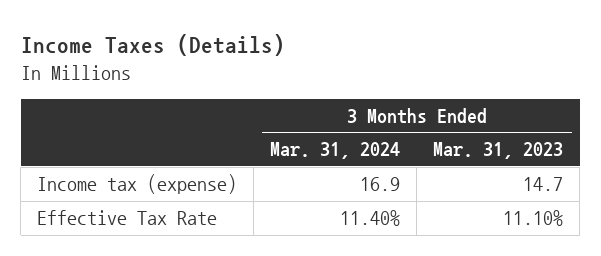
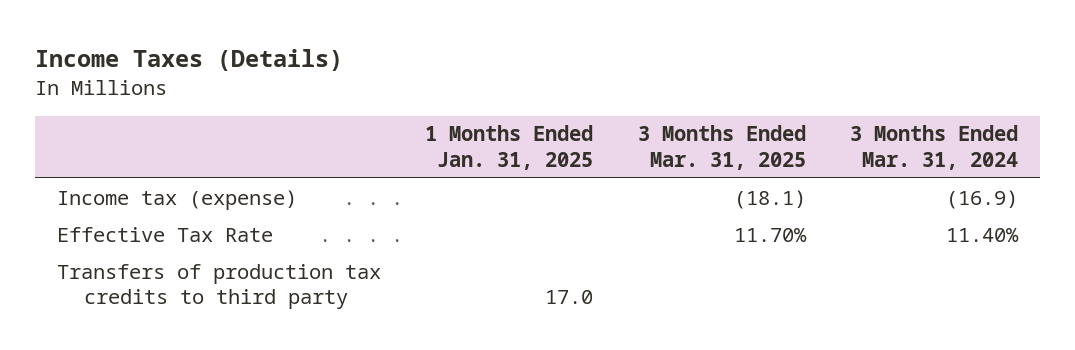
[433,142,564,160] Mar. 31, 2023 -> none
none -> [425,125,594,170] 1 Months Ended Jan. 31, 2025
none -> [637,125,806,170] 3 Months Ended Mar. 31, 2025
[360,177,401,192] 16.9 -> [945,189,1018,209] (16.9)
none -> [57,263,382,310] Transfers of production tax credits to third party

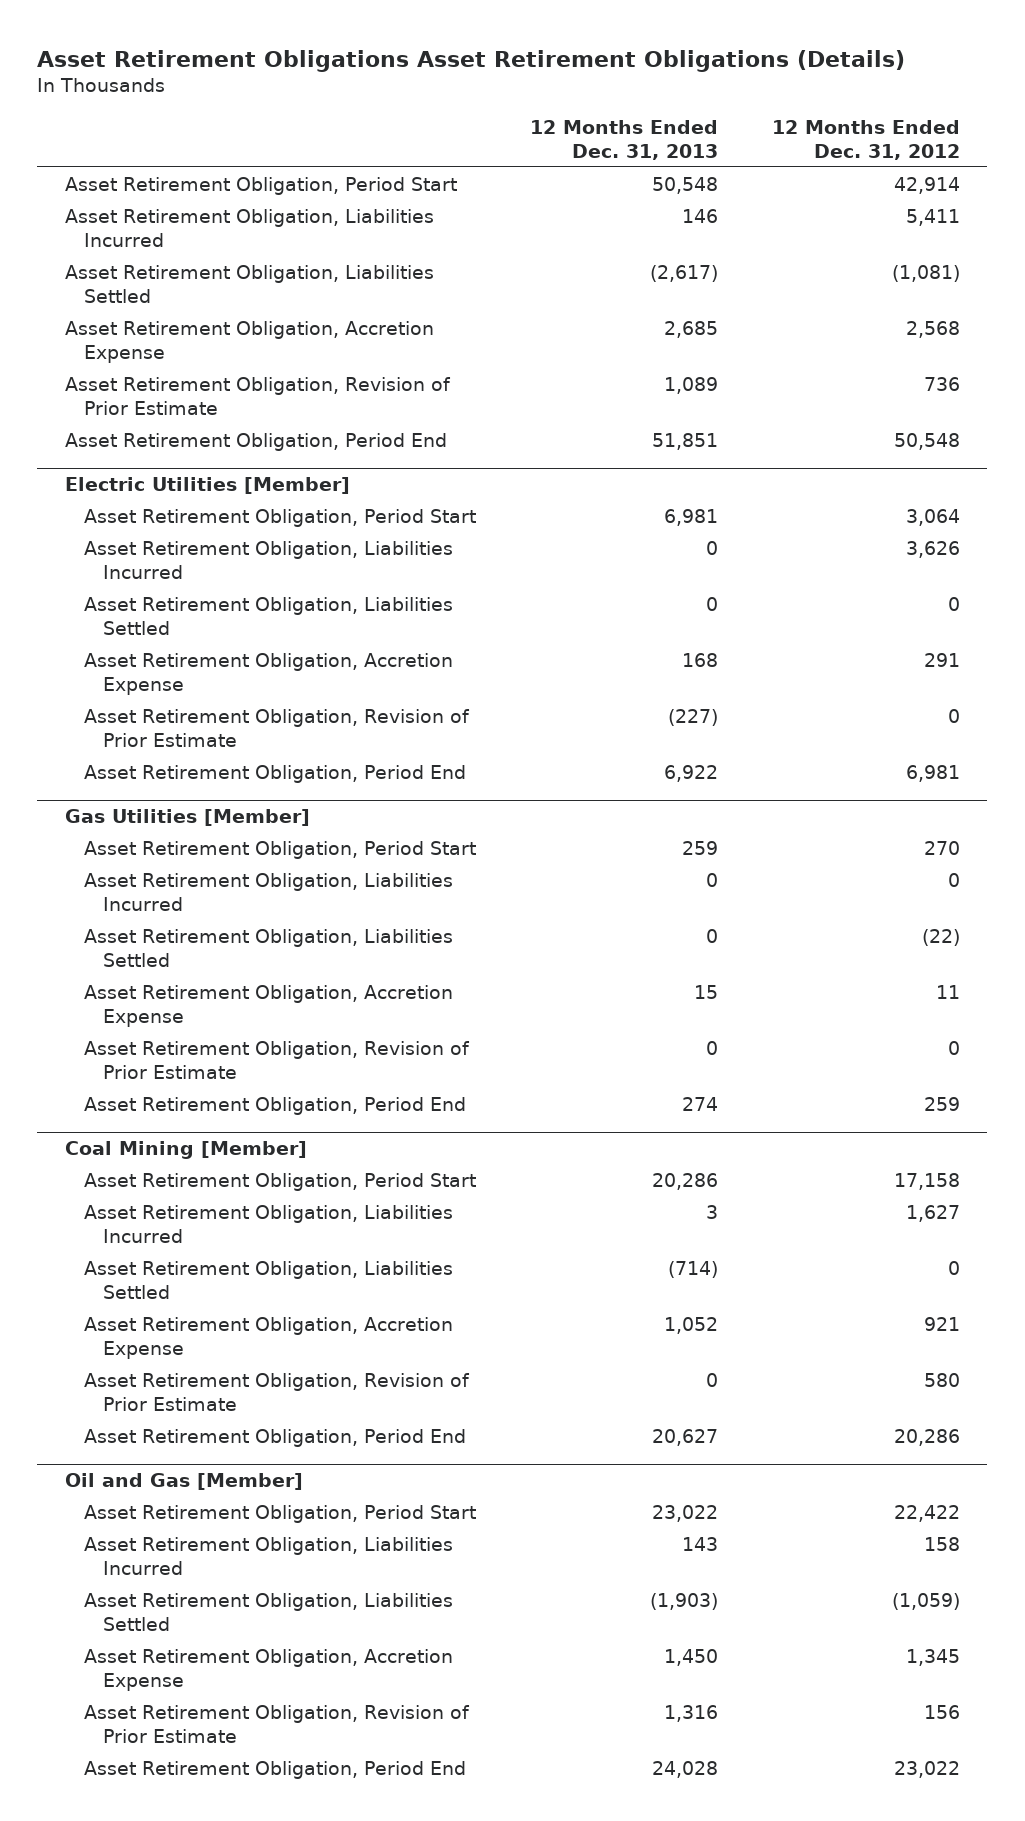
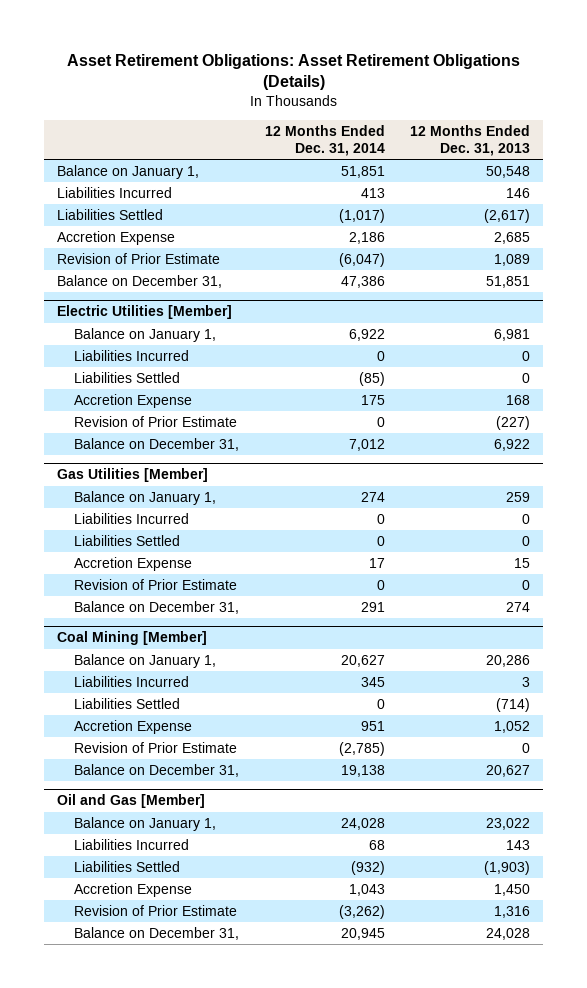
[37,49,906,72] Asset Retirement Obligations Asset Retirement Obligations (Details) -> [66,53,520,91] Asset Retirement Obligations: Asset Retirement Obligations (Details)
[772,119,961,160] 12 Months Ended Dec. 31, 2012 -> none
none -> [264,124,385,156] 12 Months Ended Dec. 31, 2014
[64,176,457,195] Asset Retirement Obligation, Period Start -> [57,164,200,179] Balance on January 1,
[64,208,434,248] Asset Retirement Obligation, Liabilities Incurred -> [57,186,173,198] Liabilities Incurred
[64,264,434,304] Asset Retirement Obligation, Liabilities Settled -> [57,208,164,220] Liabilities Settled
[64,320,434,364] Asset Retirement Obligation, Accretion Expense -> [57,230,176,245] Accretion Expense
[64,376,451,416] Asset Retirement Obligation, Revision of Prior Estimate -> [57,252,221,264] Revision of Prior Estimate
[64,432,447,451] Asset Retirement Obligation, Period End -> [57,274,223,288] Balance on December 31,
[83,508,476,527] Asset Retirement Obligation, Period Start -> [74,327,217,342] Balance on January 1,
[83,540,453,580] Asset Retirement Obligation, Liabilities Incurred -> [74,349,190,361] Liabilities Incurred
[83,596,453,636] Asset Retirement Obligation, Liabilities Settled -> [74,371,181,383] Liabilities Settled
[83,652,453,696] Asset Retirement Obligation, Accretion Expense -> [74,393,193,408] Accretion Expense
[83,708,470,748] Asset Retirement Obligation, Revision of Prior Estimate -> [74,415,238,427] Revision of Prior Estimate
[83,764,466,783] Asset Retirement Obligation, Period End -> [74,437,240,451] Balance on December 31,
[83,840,476,859] Asset Retirement Obligation, Period Start -> [74,490,217,505] Balance on January 1,
[83,872,453,912] Asset Retirement Obligation, Liabilities Incurred -> [74,512,190,524] Liabilities Incurred
[83,928,453,968] Asset Retirement Obligation, Liabilities Settled -> [74,534,181,546] Liabilities Settled
[83,984,453,1028] Asset Retirement Obligation, Accretion Expense -> [74,556,193,571] Accretion Expense
[83,1040,470,1080] Asset Retirement Obligation, Revision of Prior Estimate -> [74,578,238,590] Revision of Prior Estimate
[83,1096,466,1115] Asset Retirement Obligation, Period End -> [74,600,240,614] Balance on December 31,
[83,1172,476,1191] Asset Retirement Obligation, Period Start -> [74,653,217,668] Balance on January 1,
[83,1204,453,1244] Asset Retirement Obligation, Liabilities Incurred -> [74,675,190,687] Liabilities Incurred
[83,1260,453,1300] Asset Retirement Obligation, Liabilities Settled -> [74,697,181,709] Liabilities Settled
[83,1316,453,1360] Asset Retirement Obligation, Accretion Expense -> [74,719,193,734] Accretion Expense
[83,1372,470,1412] Asset Retirement Obligation, Revision of Prior Estimate -> [74,741,238,753] Revision of Prior Estimate
[83,1428,466,1447] Asset Retirement Obligation, Period End -> [74,763,240,777] Balance on December 31,
[83,1504,476,1523] Asset Retirement Obligation, Period Start -> [74,816,217,831] Balance on January 1,
[83,1536,453,1576] Asset Retirement Obligation, Liabilities Incurred -> [74,838,190,850] Liabilities Incurred
[83,1592,453,1632] Asset Retirement Obligation, Liabilities Settled -> [74,860,181,872] Liabilities Settled
[83,1648,453,1692] Asset Retirement Obligation, Accretion Expense -> [74,882,193,897] Accretion Expense
[83,1704,470,1744] Asset Retirement Obligation, Revision of Prior Estimate -> [74,904,238,916] Revision of Prior Estimate
[83,1760,466,1779] Asset Retirement Obligation, Period End -> [74,926,240,940] Balance on December 31,

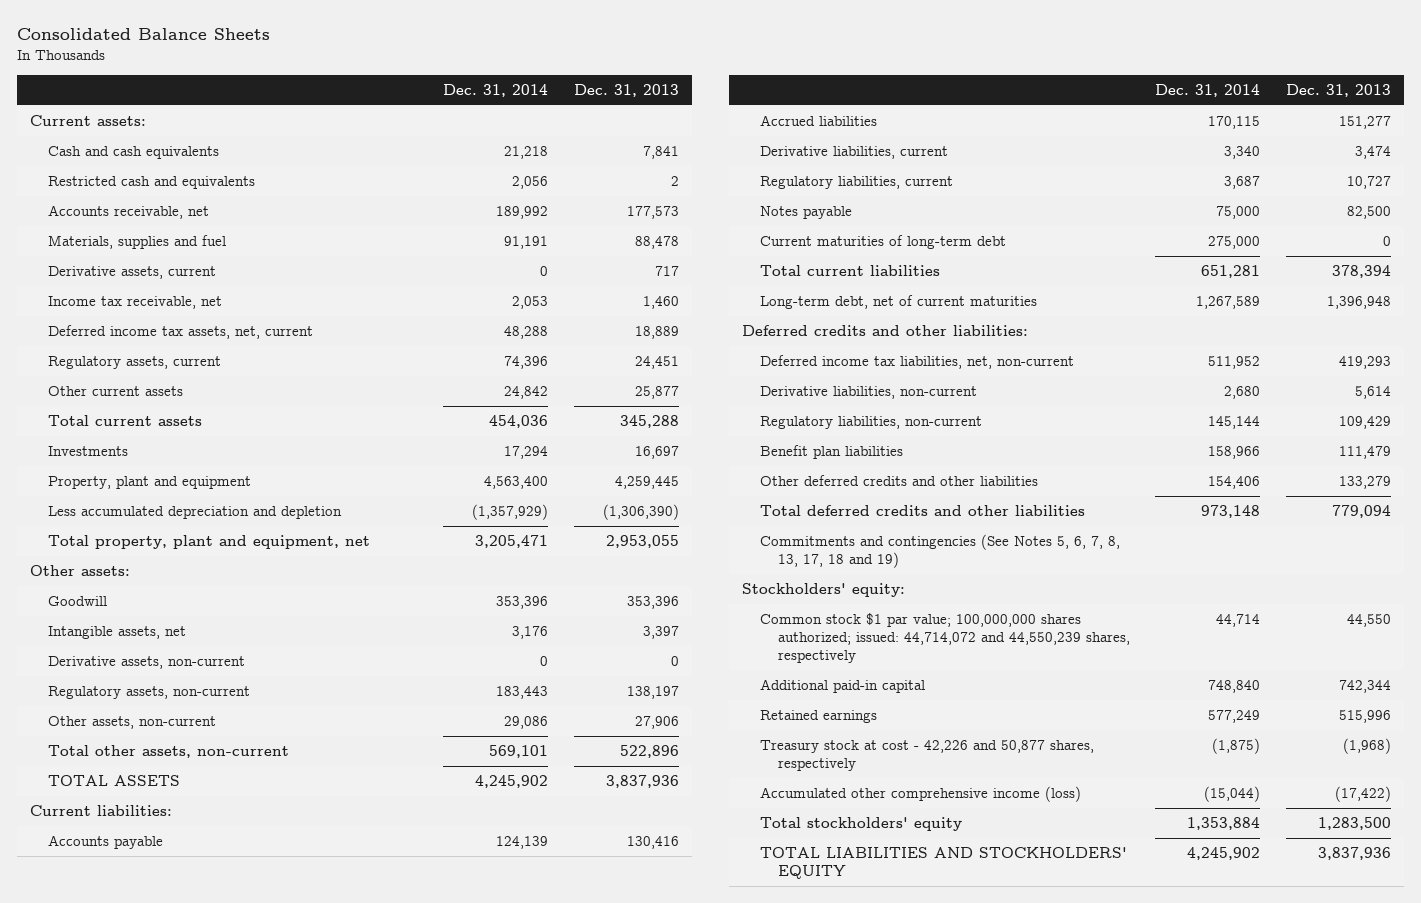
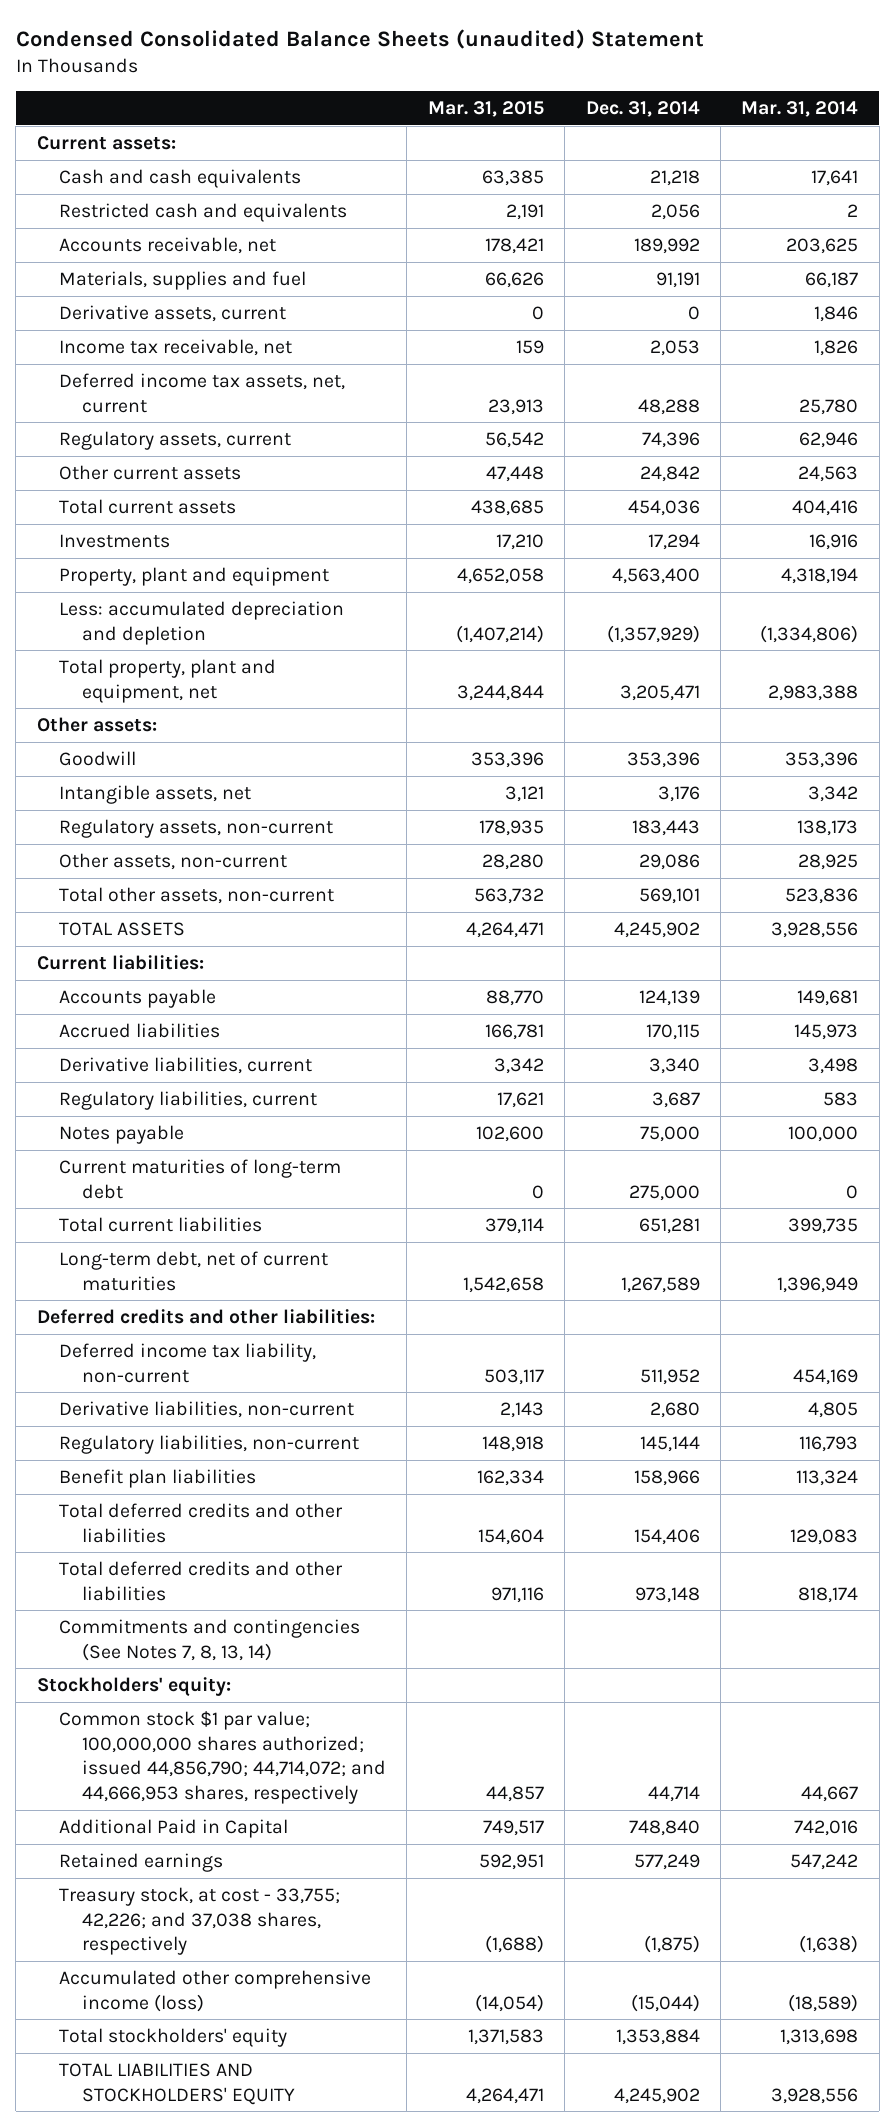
[17,28,271,41] Consolidated Balance Sheets -> [15,28,704,49] Condensed Consolidated Balance Sheets (unaudited) Statement
[574,84,680,98] Dec. 31, 2013 -> none
none -> [427,100,544,117] Mar. 31, 2015
none -> [741,100,859,117] Mar. 31, 2014
[47,505,342,519] Less accumulated depreciation and depletion -> [59,600,345,645] Less: accumulated depreciation and depletion
[47,655,245,669] Derivative assets, non-current -> none
[759,354,1074,369] Deferred income tax liabilities, net, non-current -> [59,1342,317,1383] Deferred income tax liability, non-current
[759,474,1038,486] Other deferred credits and other liabilities -> [59,1502,344,1543] Total deferred credits and other liabilities
[759,533,1120,569] Commitments and contingencies (See Notes 5, 6, 7, 8, 13, 17, 18 and 19) -> [59,1618,361,1661] Commitments and contingencies (See Notes 7, 8, 13, 14)
[759,612,1130,664] Common stock $1 par value; 100,000,000 shares authorized; issued: 44,714,072 and 44,550,239 shares, respectively -> [59,1710,386,1804] Common stock $1 par value; 100,000,000 shares authorized; issued 44,856,790; 44,714,072; and 44,666,953 shares, respectively
[759,678,925,693] Additional paid-in capital -> [59,1818,289,1838] Additional Paid in Capital
[759,739,1094,772] Treasury stock at cost - 42,226 and 50,877 shares, respectively -> [59,1886,341,1956] Treasury stock, at cost - 33,755; 42,226; and 37,038 shares, respectively

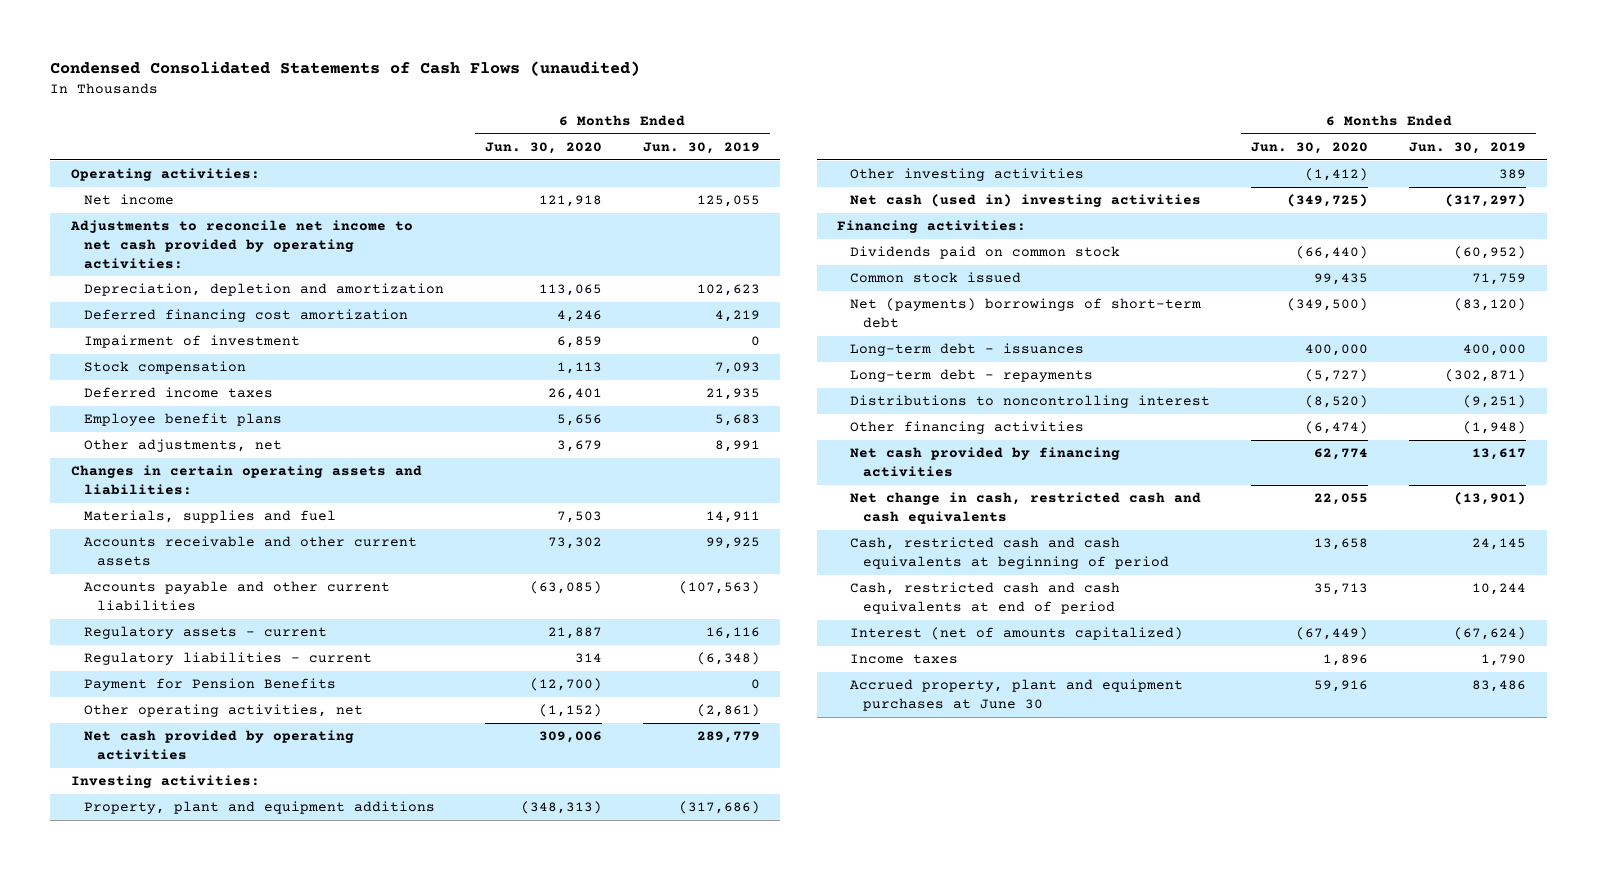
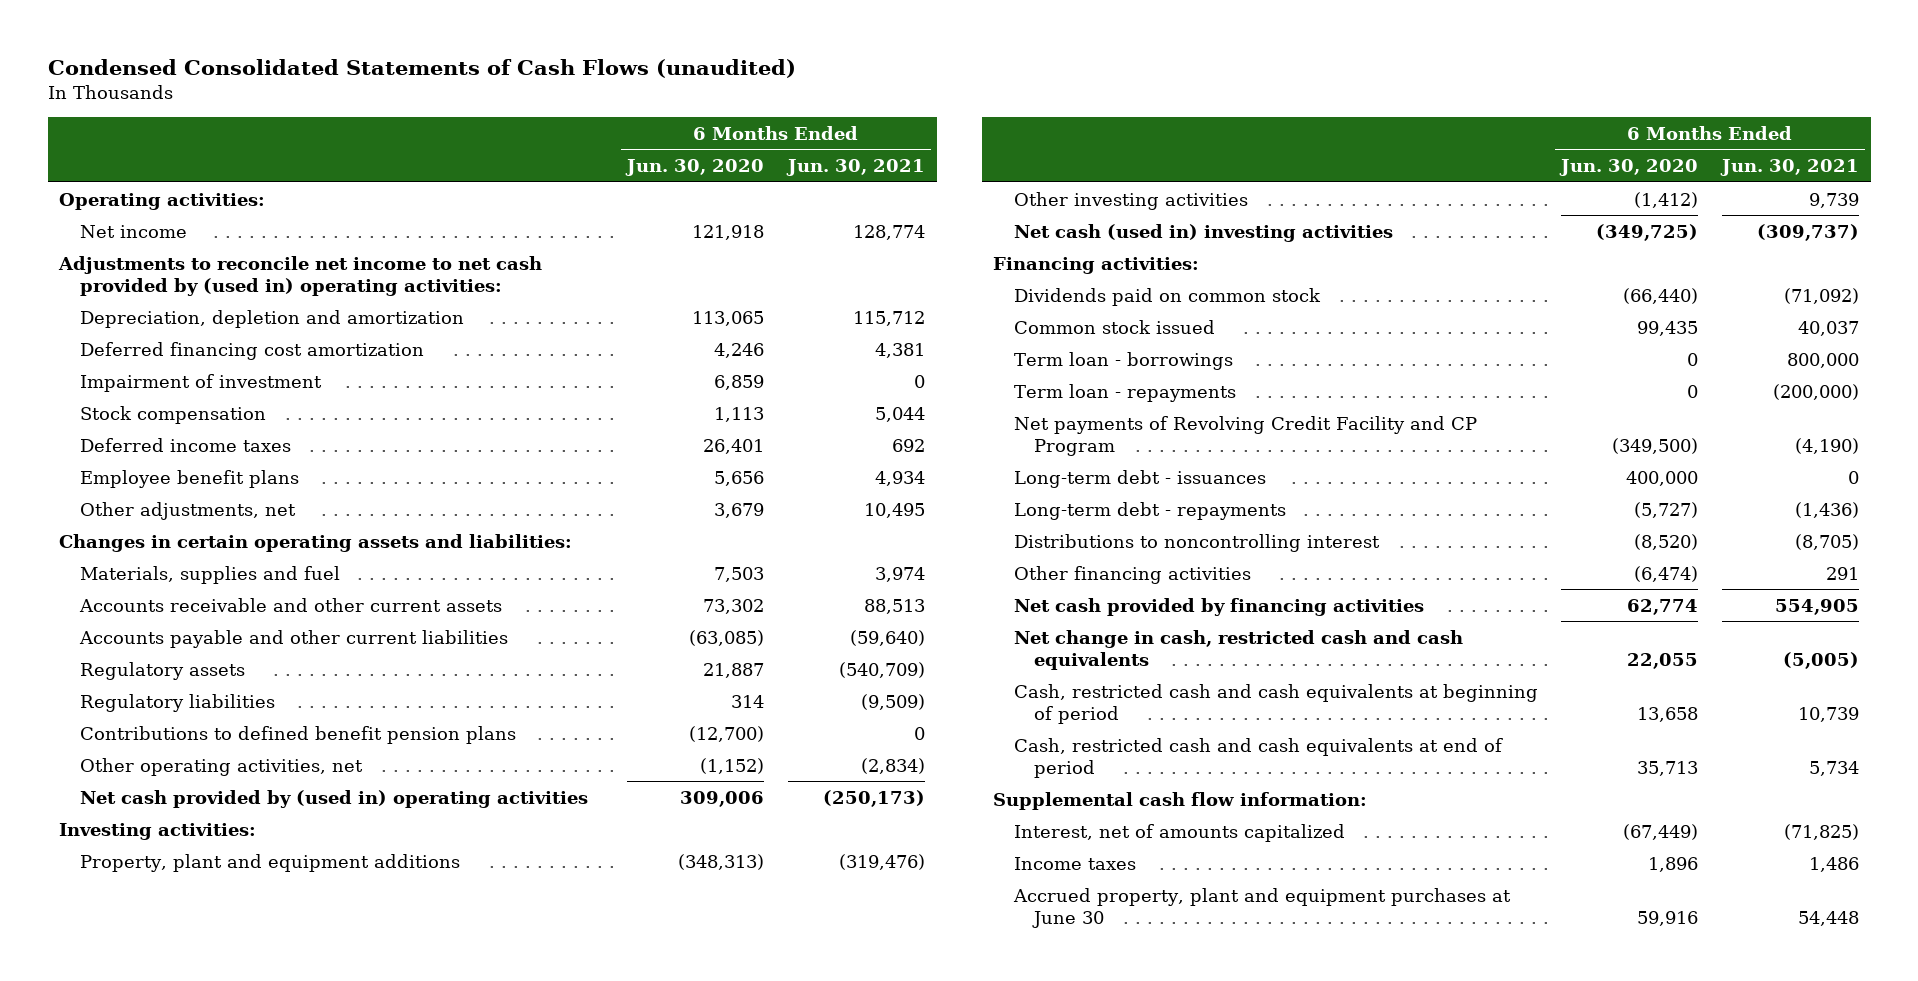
[642,141,760,154] Jun. 30, 2019 -> none
none -> [785,159,925,177] Jun. 30, 2021
[69,220,413,269] Adjustments to reconcile net income to net cash provided by operating activities: -> [58,255,543,296] Adjustments to reconcile net income to net cash provided by (used in) operating activities:
[83,626,327,640] Regulatory assets - current -> [79,661,245,680] Regulatory assets
[83,652,372,666] Regulatory liabilities - current -> [79,693,275,712] Regulatory liabilities
[83,678,336,692] Payment for Pension Benefits -> [79,725,516,744] Contributions to defined benefit pension plans
[83,730,354,760] Net cash provided by operating activities -> [79,789,588,808] Net cash provided by (used in) operating activities
none -> [1013,351,1233,370] Term loan - borrowings
none -> [1013,383,1236,402] Term loan - repayments
[850,298,1202,328] Net (payments) borrowings of short-term debt -> [1013,415,1477,456] Net payments of Revolving Credit Facility and CP Program
none -> [993,791,1368,810] Supplemental cash flow information:
[850,627,1184,641] Interest (net of amounts capitalized) -> [1013,823,1345,842] Interest, net of amounts capitalized

